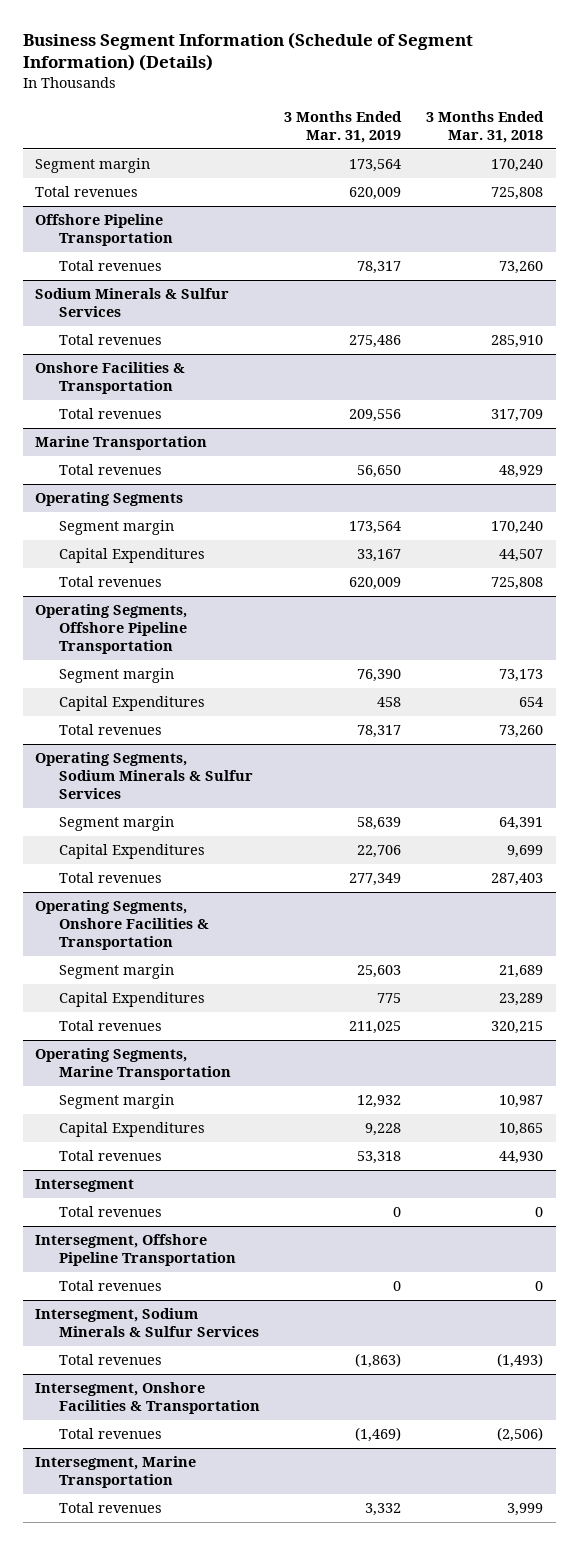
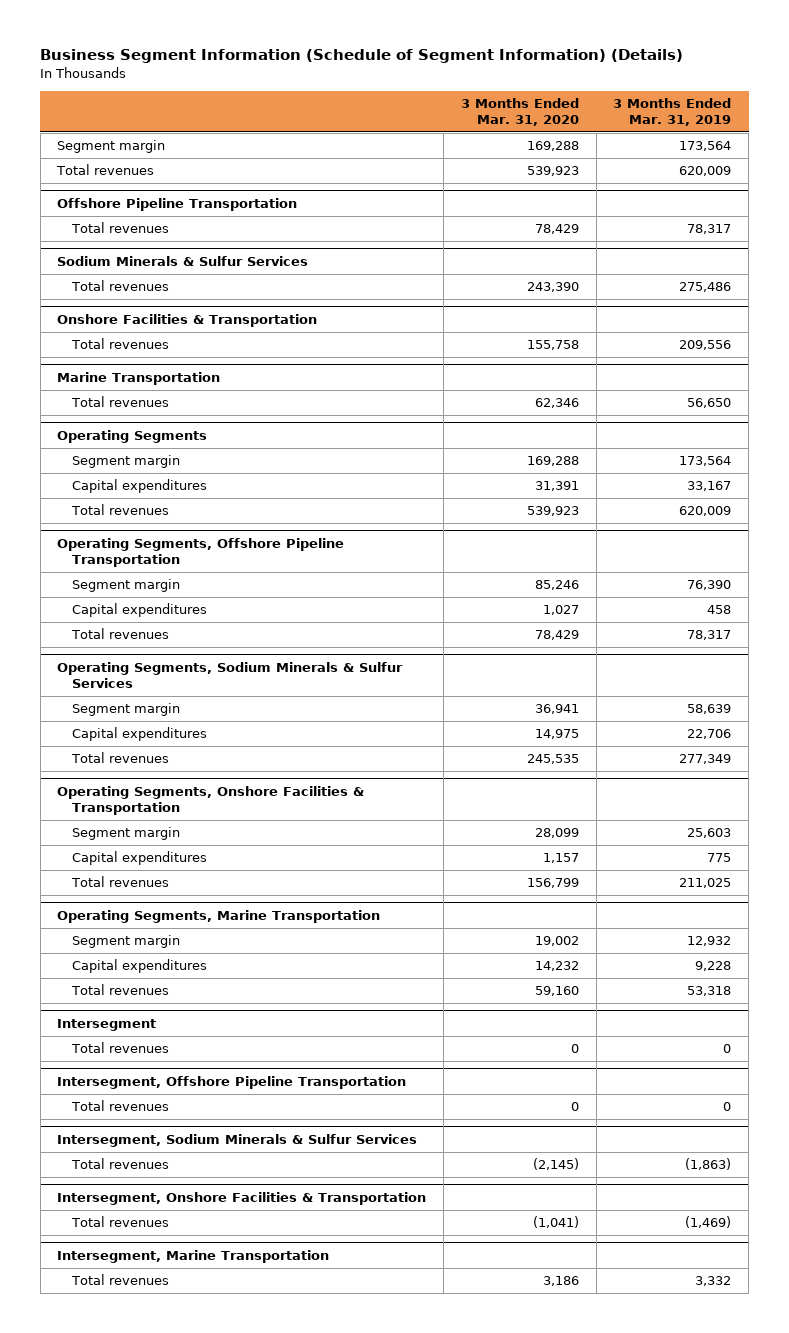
[426,110,545,143] 3 Months Ended Mar. 31, 2018 -> none
none -> [460,98,579,126] 3 Months Ended Mar. 31, 2020
[58,548,205,564] Capital Expenditures -> [71,479,207,494] Capital expenditures
[58,696,205,712] Capital Expenditures -> [71,603,207,618] Capital expenditures
[58,844,205,860] Capital Expenditures -> [71,727,207,742] Capital expenditures
[58,992,205,1008] Capital Expenditures -> [71,851,207,866] Capital expenditures
[58,1122,205,1138] Capital Expenditures -> [71,959,207,974] Capital expenditures

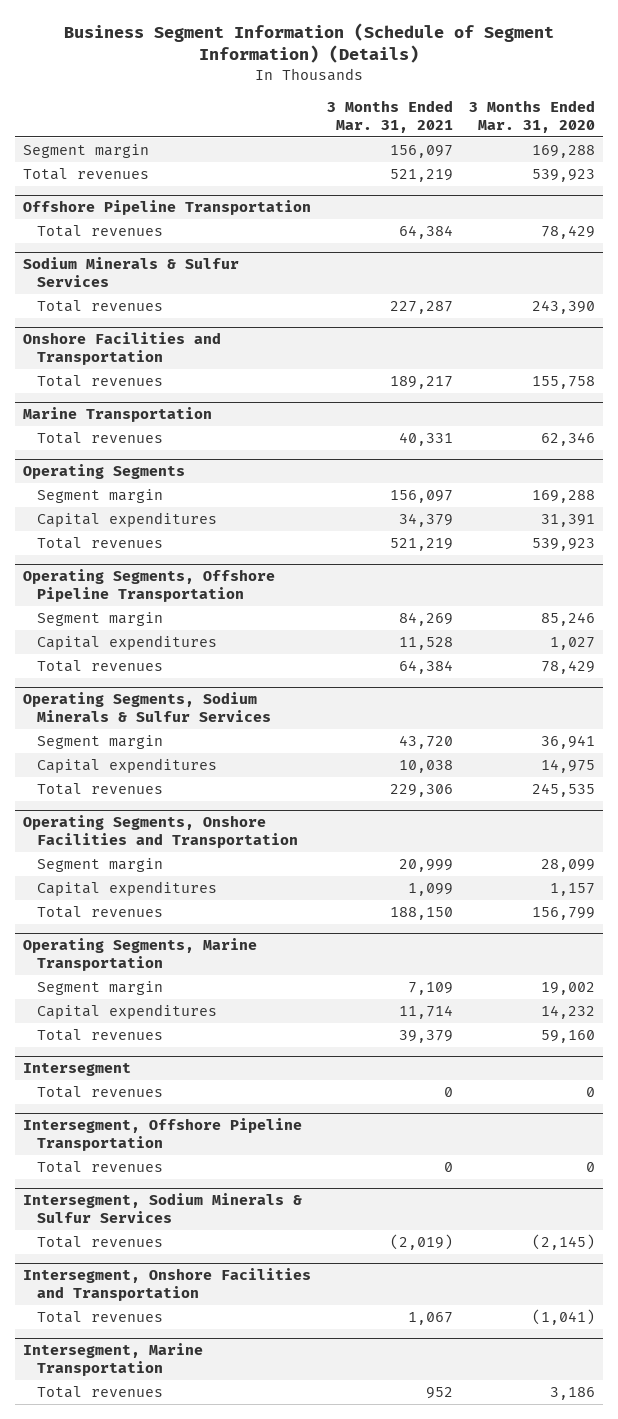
[613,98,732,126] 3 Months Ended Mar. 31, 2019 -> none
none -> [326,99,453,134] 3 Months Ended Mar. 31, 2021
[57,314,318,328] Onshore Facilities & Transportation -> [23,332,222,366] Onshore Facilities and Transportation
[57,786,365,815] Operating Segments, Onshore Facilities & Transportation -> [23,815,299,849] Operating Segments, Onshore Facilities and Transportation
[57,1192,427,1206] Intersegment, Onshore Facilities & Transportation -> [23,1268,312,1302] Intersegment, Onshore Facilities and Transportation

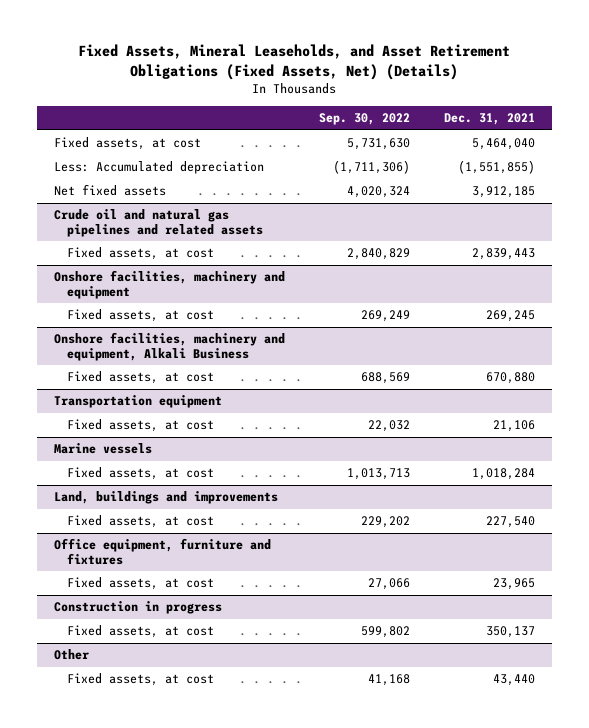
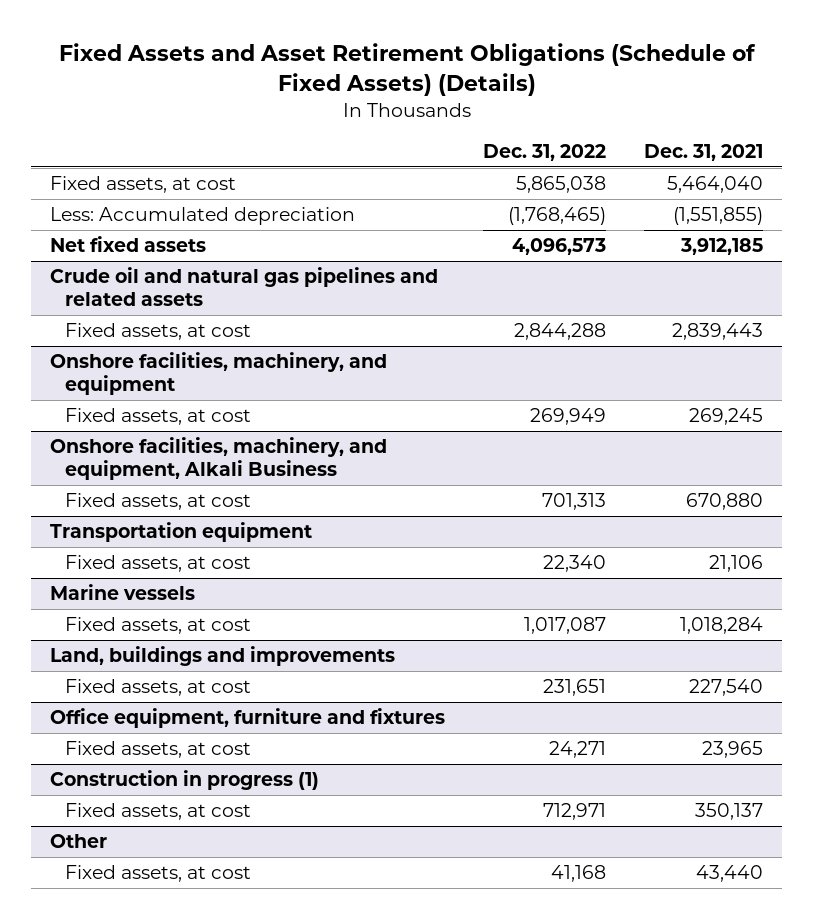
[78,44,511,81] Fixed Assets, Mineral Leaseholds, and Asset Retirement Obligations (Fixed Assets, Net) (Details) -> [58,43,756,97] Fixed Assets and Asset Retirement Obligations (Schedule of Fixed Assets) (Details)
[318,113,410,126] Sep. 30, 2022 -> none
none -> [483,144,607,162] Dec. 31, 2022
[53,270,285,300] Onshore facilities, machinery and equipment -> [50,352,388,395] Onshore facilities, machinery, and equipment
[53,332,285,362] Onshore facilities, machinery and equipment, Alkali Business -> [50,437,388,480] Onshore facilities, machinery, and equipment, Alkali Business
[53,601,222,615] Construction in progress -> [50,770,320,791] Construction in progress (1)

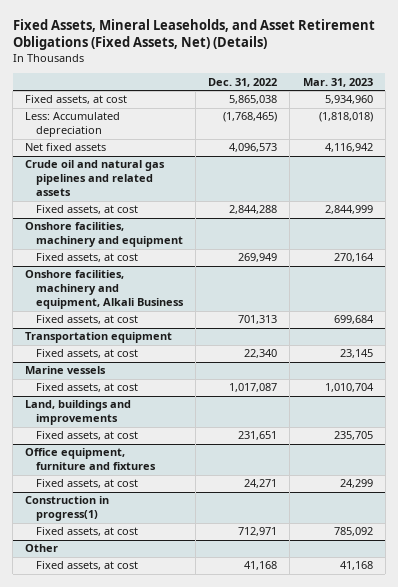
[58,43,756,97] Fixed Assets and Asset Retirement Obligations (Schedule of Fixed Assets) (Details) -> [12,18,375,51] Fixed Assets, Mineral Leaseholds, and Asset Retirement Obligations (Fixed Assets, Net) (Details)
[644,144,764,162] Dec. 31, 2021 -> none
none -> [302,77,373,87] Mar. 31, 2023
[50,352,388,395] Onshore facilities, machinery, and equipment -> [25,222,183,248] Onshore facilities, machinery and equipment
[50,437,388,480] Onshore facilities, machinery, and equipment, Alkali Business -> [25,270,184,310] Onshore facilities, machinery and equipment, Alkali Business
[50,770,320,791] Construction in progress (1) -> [25,496,110,522] Construction in progress(1)

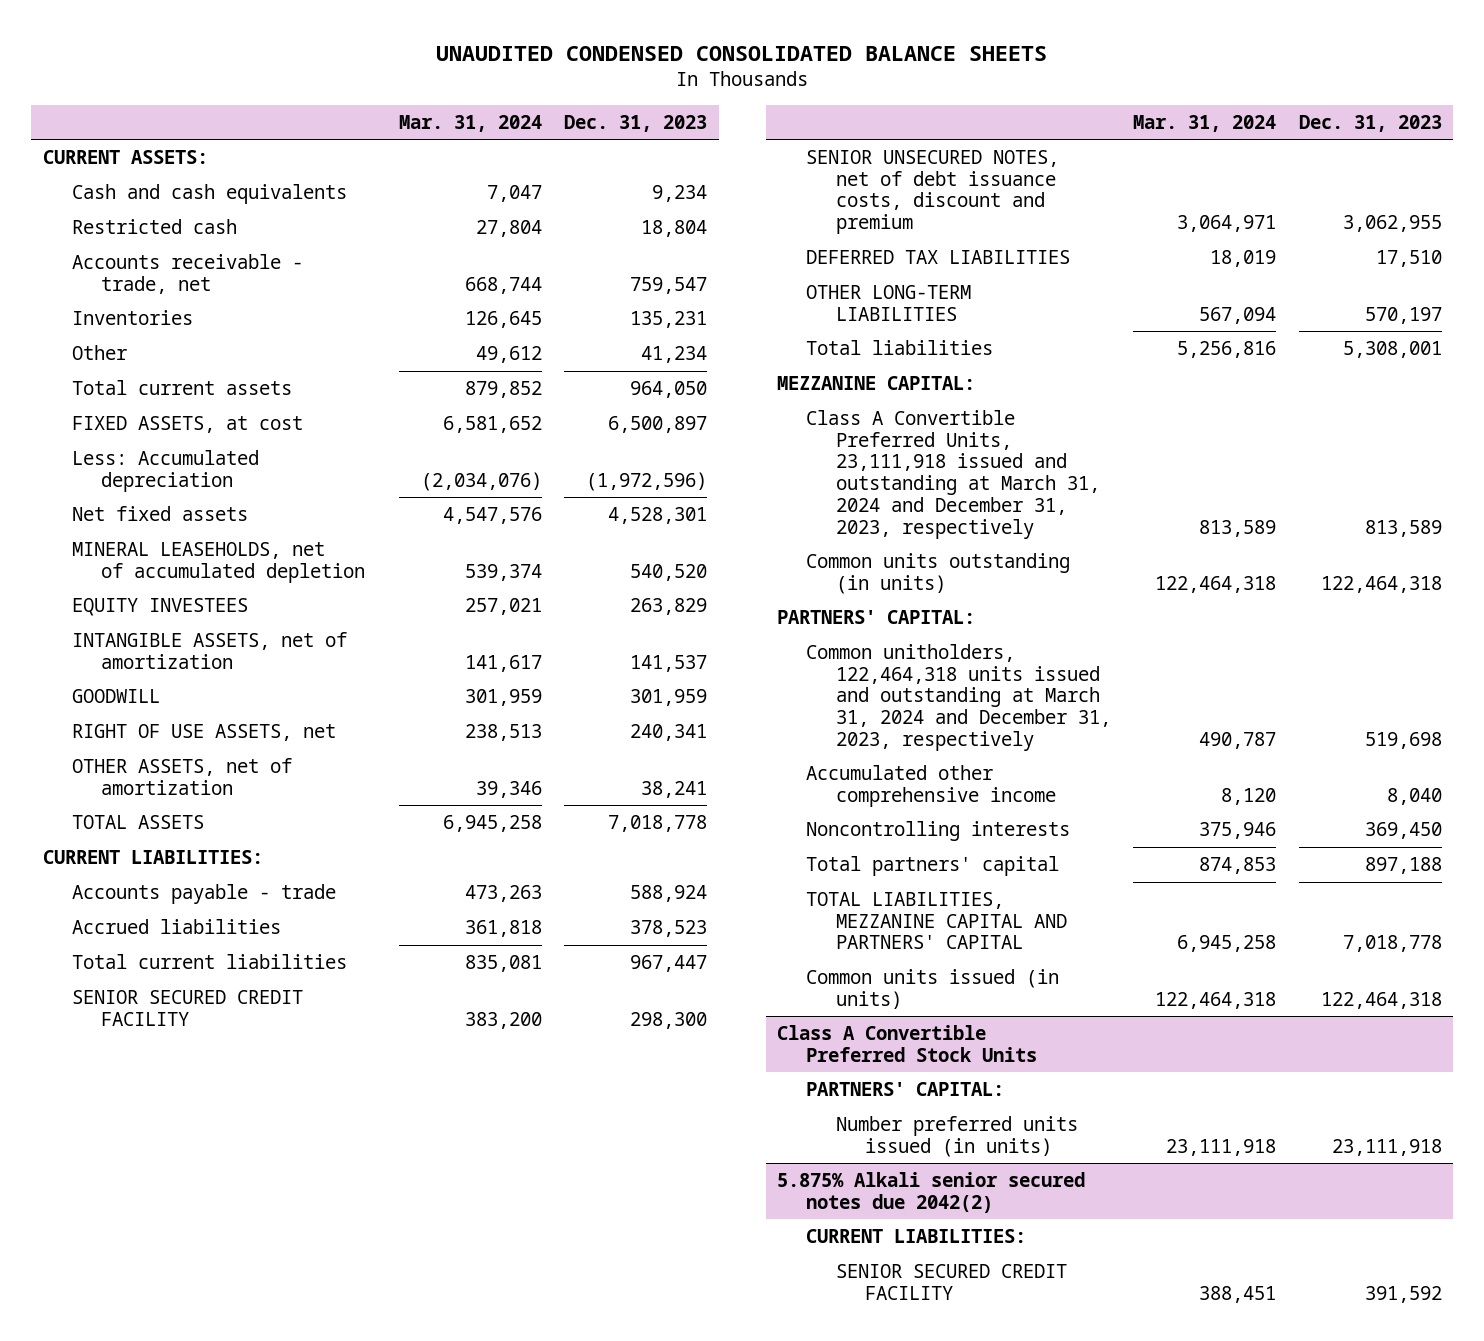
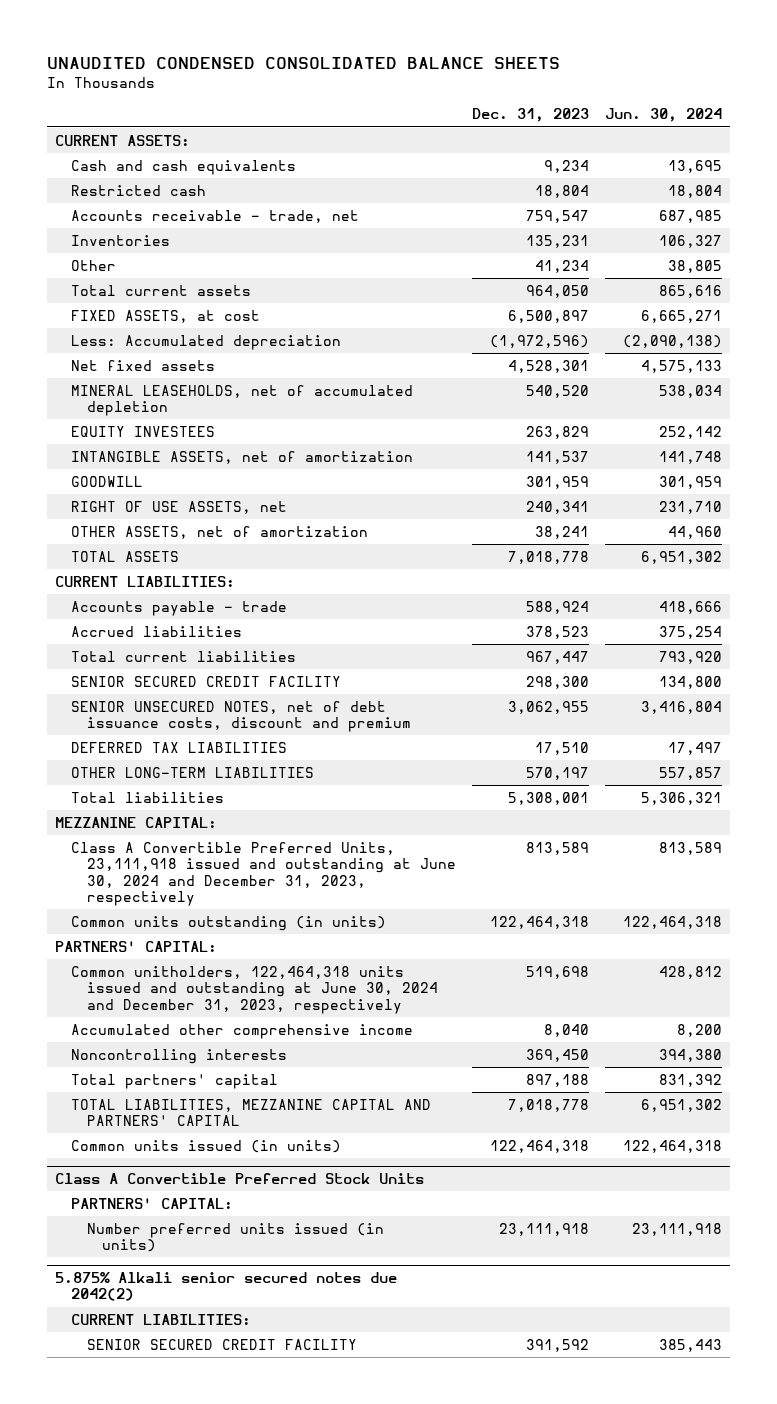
[398,114,542,132] Mar. 31, 2024 -> none
none -> [604,108,722,123] Jun. 30, 2024
[806,410,1100,539] Class A Convertible Preferred Units, 23,111,918 issued and outstanding at March 31, 2024 and December 31, 2023, respectively -> [70,841,456,907] Class A Convertible Preferred Units, 23,111,918 issued and outstanding at June 30, 2024 and December 31, 2023, respectively
[806,644,1111,751] Common unitholders, 122,464,318 units issued and outstanding at March 31, 2024 and December 31, 2023, respectively -> [70,965,438,1014] Common unitholders, 122,464,318 units issued and outstanding at June 30, 2024 and December 31, 2023, respectively

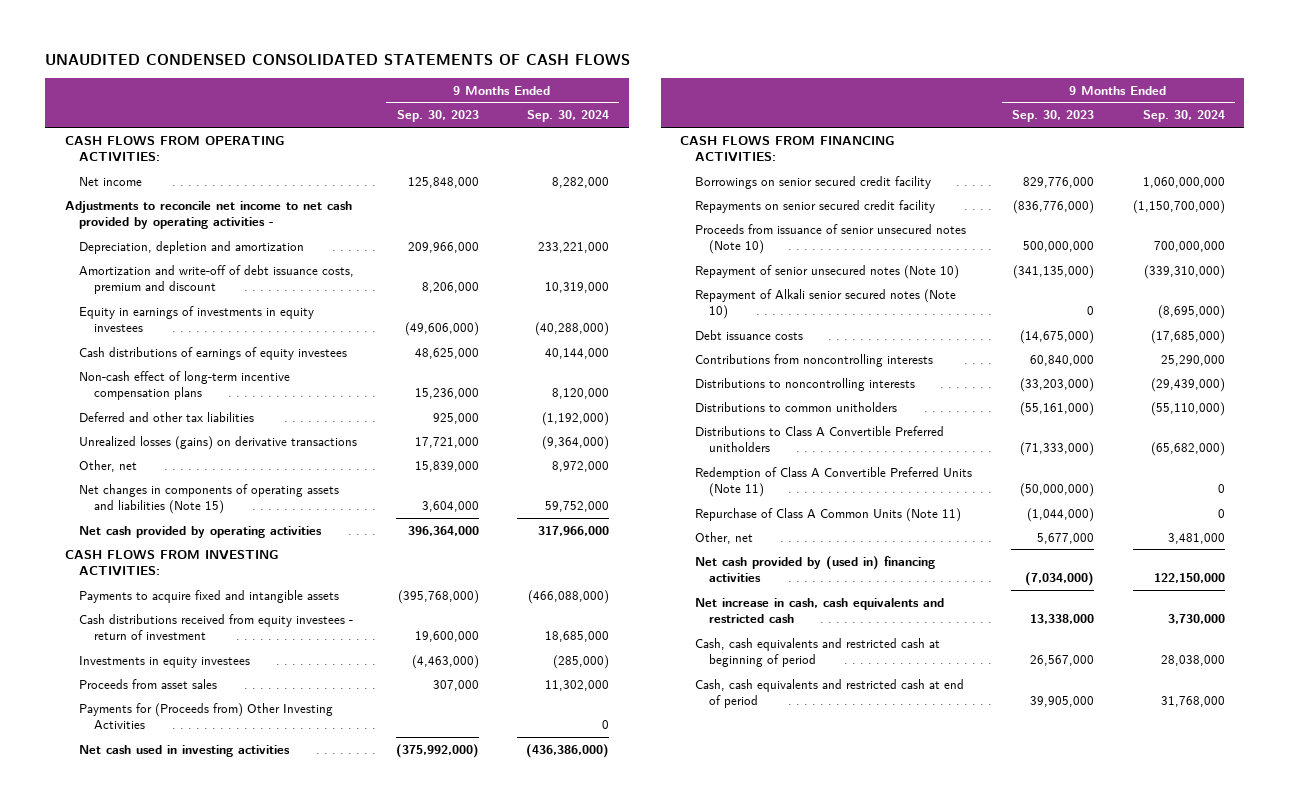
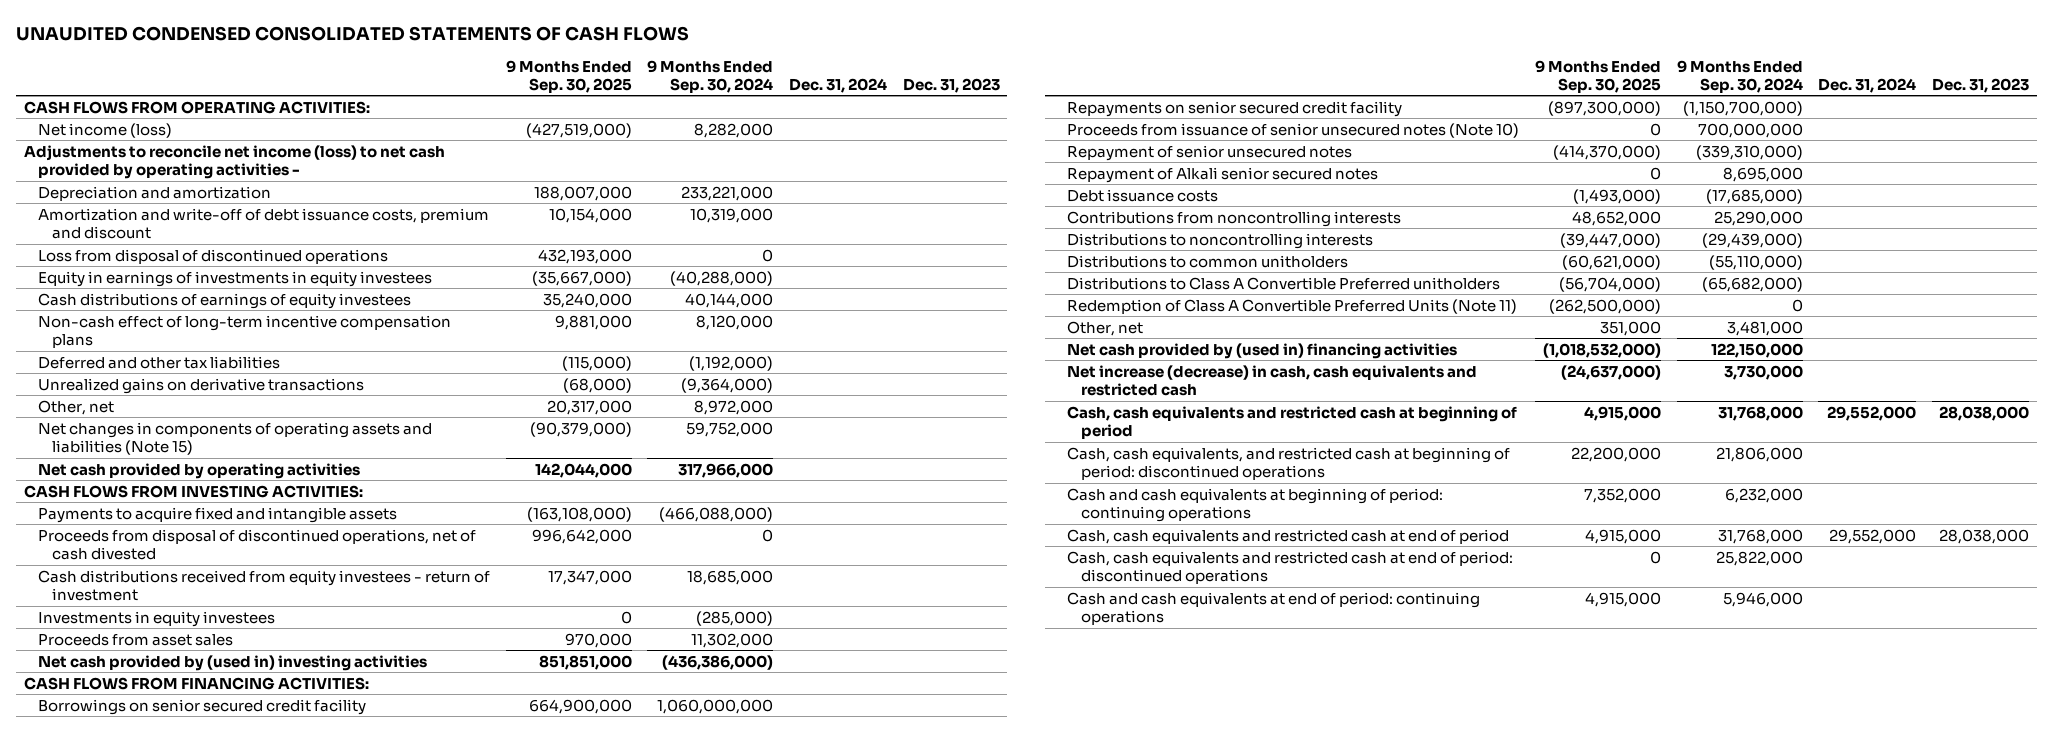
[396,110,479,123] Sep. 30, 2023 -> none
none -> [505,59,632,93] 9 Months Ended Sep. 30, 2025
none -> [788,77,887,93] Dec. 31, 2024
none -> [902,77,1000,93] Dec. 31, 2023
[79,176,143,186] Net income -> [37,122,172,138] Net income (loss)
[64,200,352,229] Adjustments to reconcile net income to net cash provided by operating activities - -> [23,144,445,179] Adjustments to reconcile net income (loss) to net cash provided by operating activities -
[79,240,305,254] Depreciation, depletion and amortization -> [37,185,271,201] Depreciation and amortization
none -> [37,248,388,264] Loss from disposal of discontinued operations
[79,435,358,450] Unrealized losses (gains) on derivative transactions -> [37,377,364,394] Unrealized gains on derivative transactions
none -> [37,528,476,560] Proceeds from disposal of discontinued operations, net of cash divested
[79,702,334,729] Payments for (Proceeds from) Other Investing Activities -> none
[79,744,291,757] Net cash used in investing activities -> [37,654,427,671] Net cash provided by (used in) investing activities
[694,264,959,279] Repayment of senior unsecured notes (Note 10) -> [1067,144,1353,161] Repayment of senior unsecured notes
[694,288,956,319] Repayment of Alkali senior secured notes (Note 10) -> [1067,166,1379,183] Repayment of Alkali senior secured notes
[1157,304,1225,319] (8,695,000) -> [1722,166,1803,182] 8,695,000
[694,507,961,522] Repurchase of Class A Common Units (Note 11) -> none
[694,597,944,623] Net increase in cash, cash equivalents and restricted cash -> [1067,364,1478,396] Net increase (decrease) in cash, cash equivalents and restricted cash
[1160,654,1225,666] 28,038,000 -> [1717,405,1803,421] 31,768,000
none -> [1067,446,1511,480] Cash, cash equivalents, and restricted cash at beginning of period: discontinued operations
none -> [1067,487,1444,522] Cash and cash equivalents at beginning of period: continuing operations
none -> [1067,550,1514,584] Cash, cash equivalents and restricted cash at end of period: discontinued operations
none -> [1067,591,1481,625] Cash and cash equivalents at end of period: continuing operations

